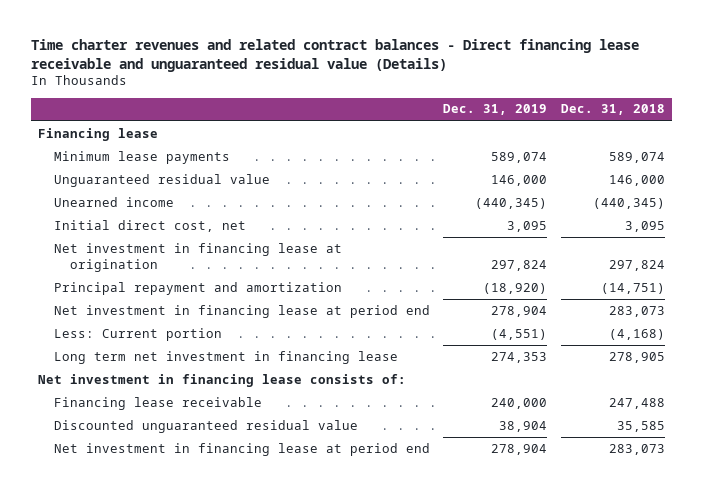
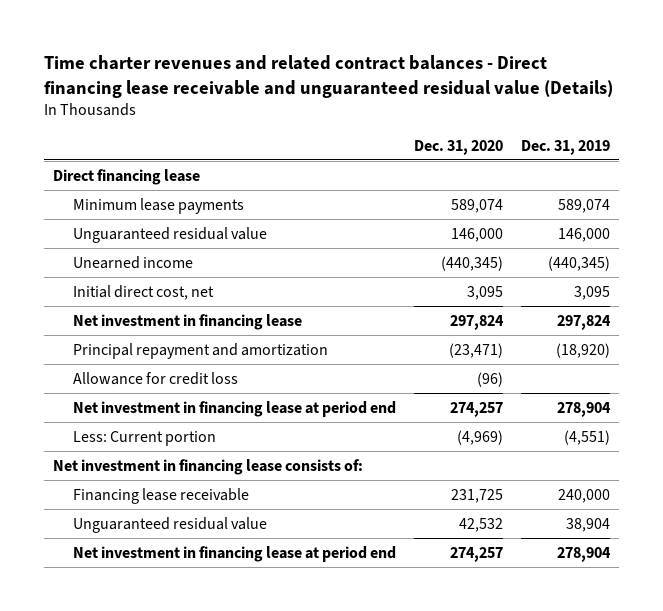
[560,104,665,116] Dec. 31, 2018 -> none
none -> [413,139,503,155] Dec. 31, 2020
[37,127,158,141] Financing lease -> [53,168,201,185] Direct financing lease
[53,242,342,272] Net investment in financing lease at origination -> [72,313,302,330] Net investment in financing lease
none -> [72,371,238,385] Allowance for credit loss
[53,350,398,364] Long term net investment in financing lease -> none
[53,419,358,433] Discounted unguaranteed residual value -> [72,516,267,533] Unguaranteed residual value

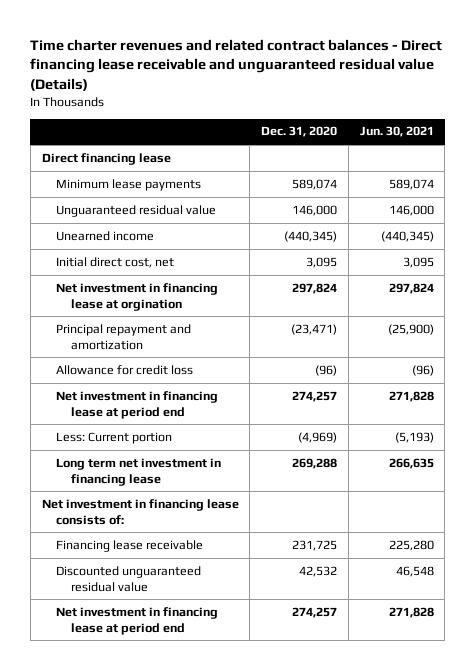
[520,139,610,155] Dec. 31, 2019 -> none
none -> [359,126,434,138] Jun. 30, 2021
[72,313,302,330] Net investment in financing lease -> [56,282,219,311] Net investment in financing lease at orgination
none -> [56,457,222,486] Long term net investment in financing lease
[72,516,267,533] Unguaranteed residual value -> [56,565,202,592] Discounted unguaranteed residual value

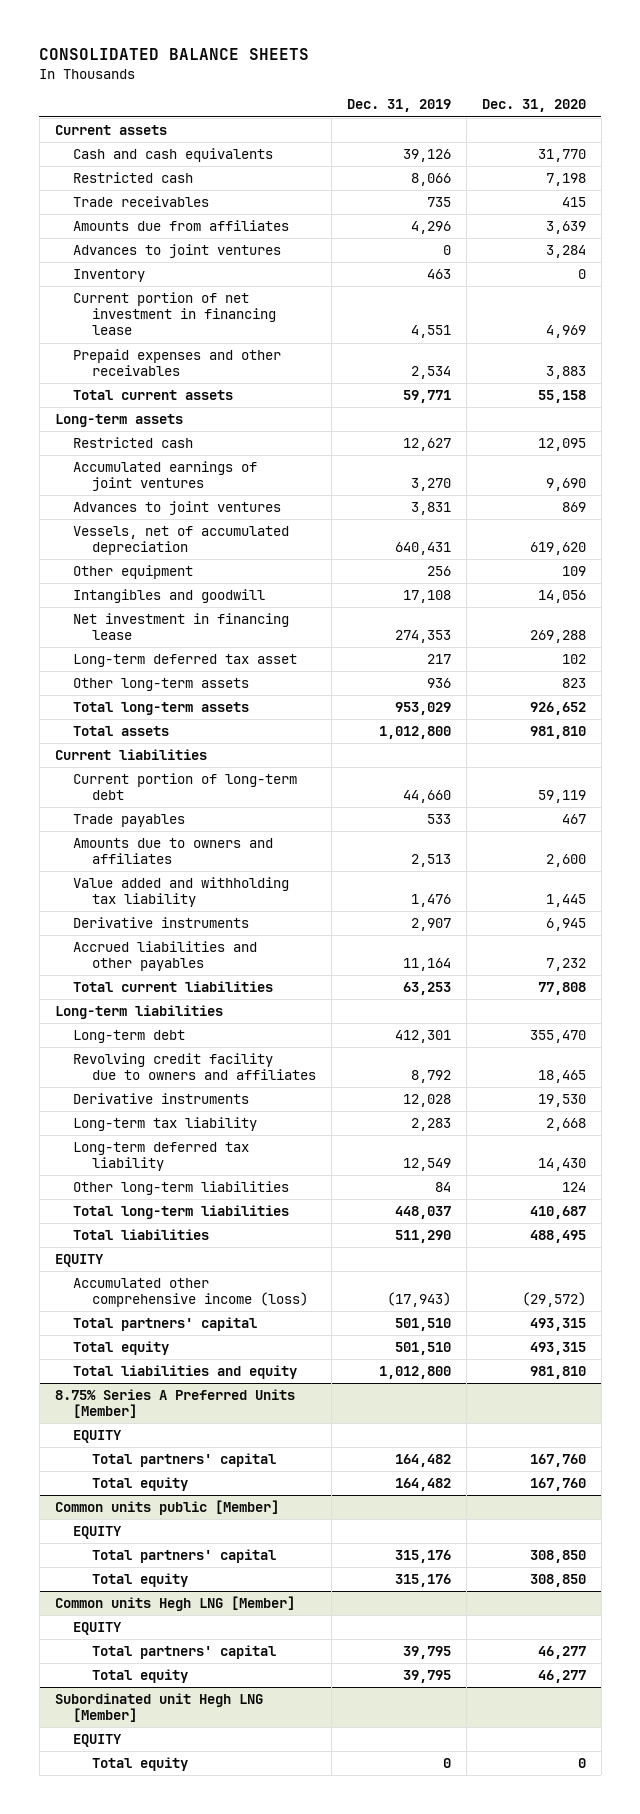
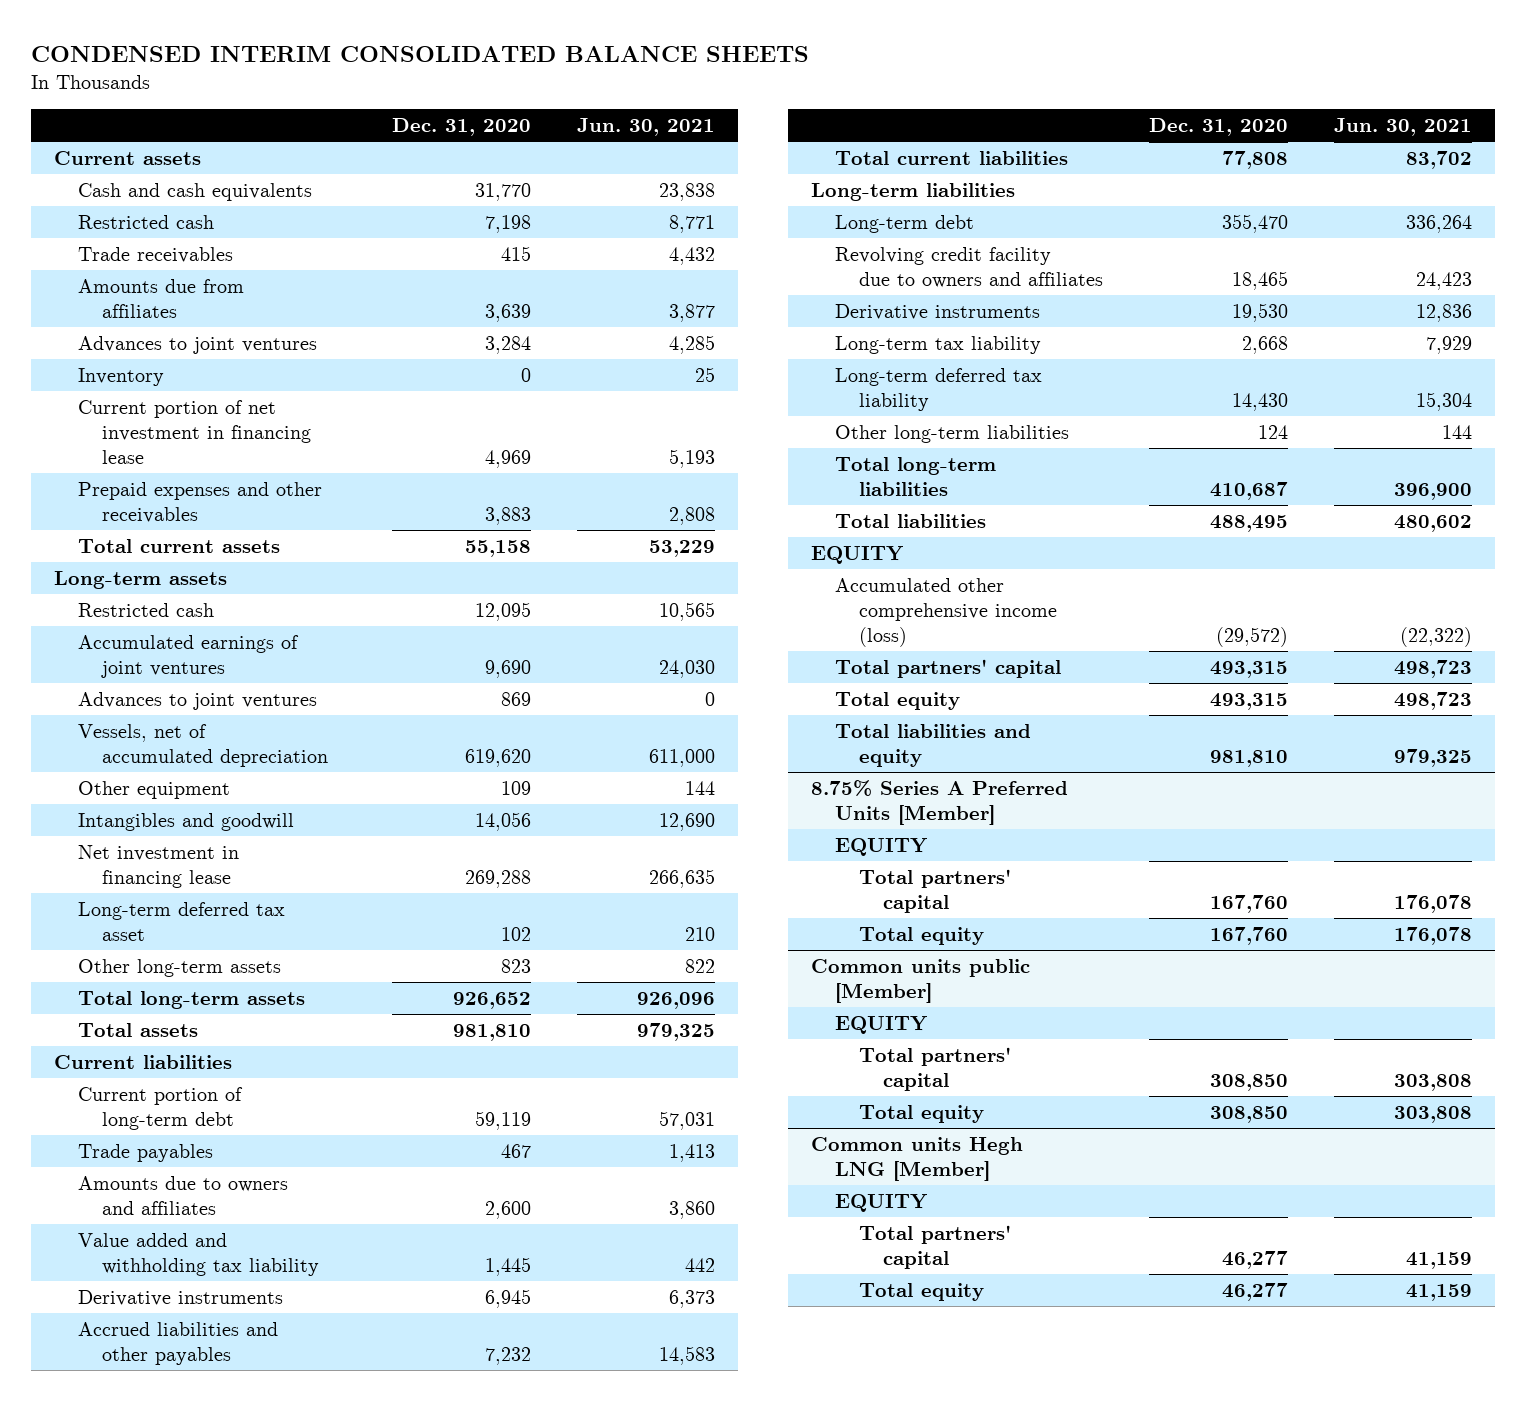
[39,48,310,61] CONSOLIDATED BALANCE SHEETS -> [31,46,810,63] CONDENSED INTERIM CONSOLIDATED BALANCE SHEETS
[346,99,451,113] Dec. 31, 2019 -> none
none -> [577,118,716,137] Jun. 30, 2021
[54,1693,263,1723] Subordinated unit Hegh LNG [Member] -> none
[73,1734,123,1748] EQUITY -> none
[91,1757,188,1772] Total equity -> none

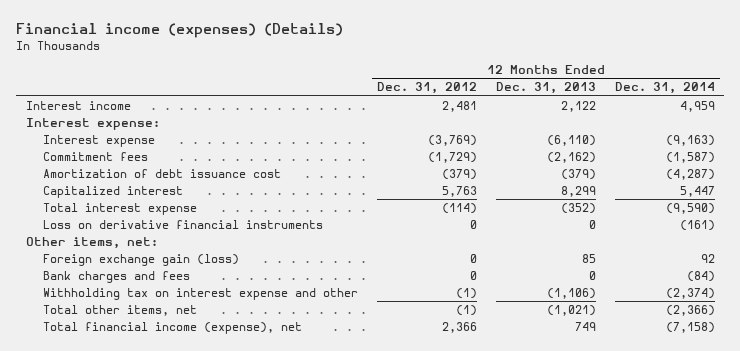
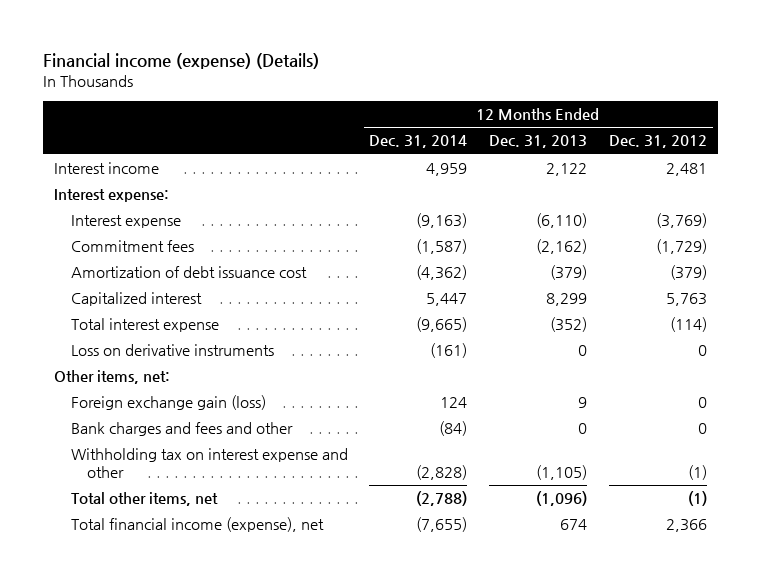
[16,22,344,38] Financial income (expenses) (Details) -> [43,53,320,70] Financial income (expense) (Details)
[665,169,715,181] (4,287) -> [416,265,468,281] (4,362)
[665,203,715,215] (9,590) -> [416,317,468,333] (9,665)
[42,220,323,230] Loss on derivative financial instruments -> [70,344,274,357] Loss on derivative instruments
[581,254,596,264] 85 -> [578,397,588,409] 9
[700,254,715,264] 92 -> [440,397,468,409] 124
[42,271,190,284] Bank charges and fees -> [70,422,293,437] Bank charges and fees and other
[546,288,596,300] (1,106) -> [536,464,588,480] (1,105)
[665,288,715,300] (2,374) -> [416,464,468,480] (2,828)
[546,305,596,317] (1,021) -> [536,491,588,507] (1,096)
[665,305,715,317] (2,366) -> [416,491,468,507] (2,788)
[574,322,596,332] 749 -> [560,519,588,531] 674
[665,322,715,334] (7,158) -> [416,517,468,533] (7,655)

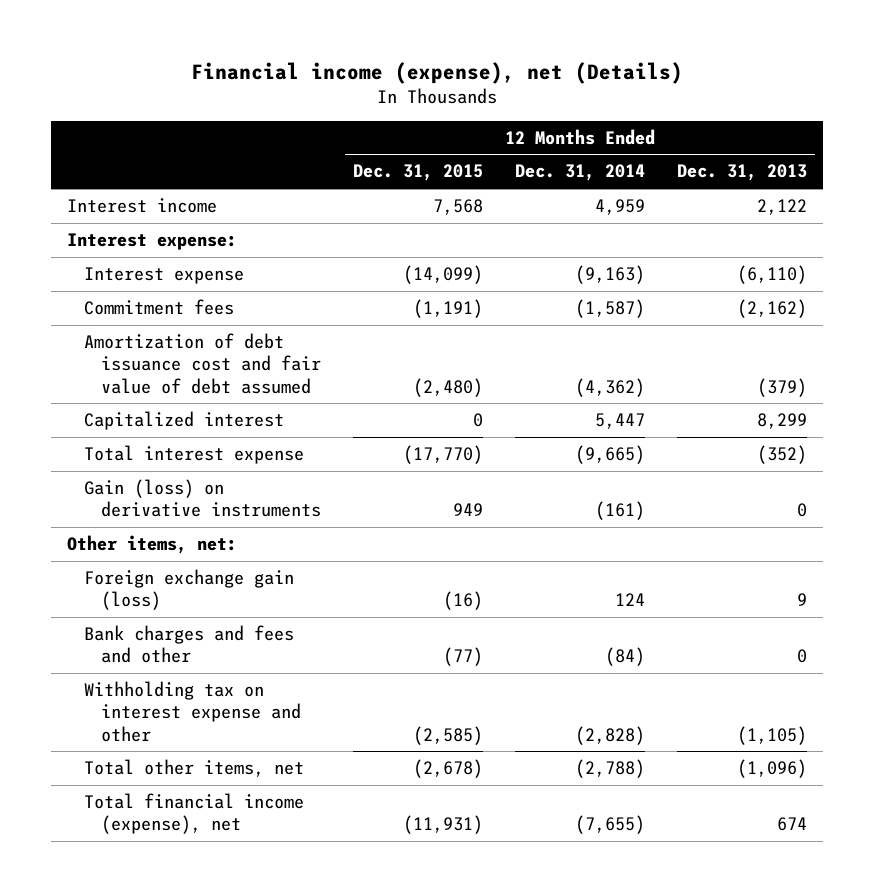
[43,53,320,70] Financial income (expense) (Details) -> [190,61,683,84] Financial income (expense), net (Details)
[609,135,708,149] Dec. 31, 2012 -> none
none -> [353,164,484,182] Dec. 31, 2015
[70,266,307,279] Amortization of debt issuance cost -> [84,333,322,394] Amortization of debt issuance cost and fair value of debt assumed
[70,344,274,357] Loss on derivative instruments -> [84,479,322,518] Gain (loss) on derivative instruments

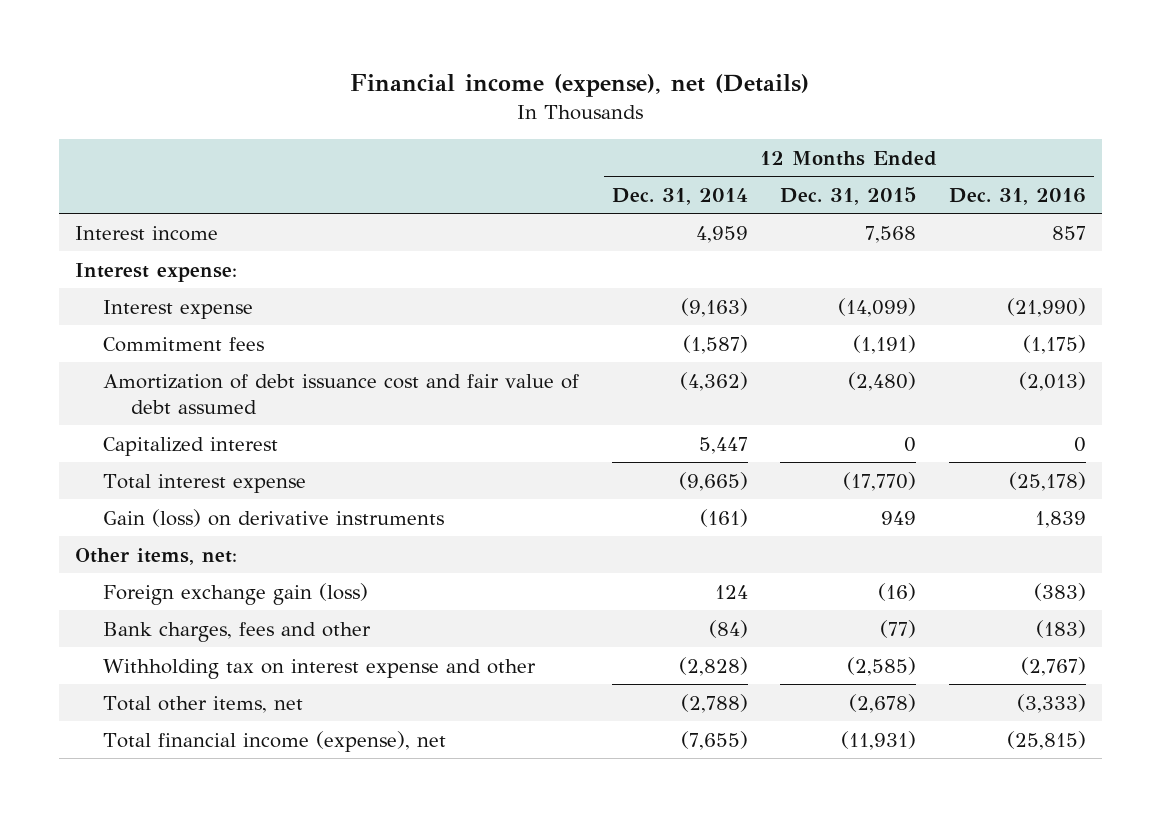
[676,164,807,182] Dec. 31, 2013 -> none
none -> [948,187,1086,205] Dec. 31, 2016
[84,625,295,664] Bank charges and fees and other -> [103,621,372,642] Bank charges, fees and other

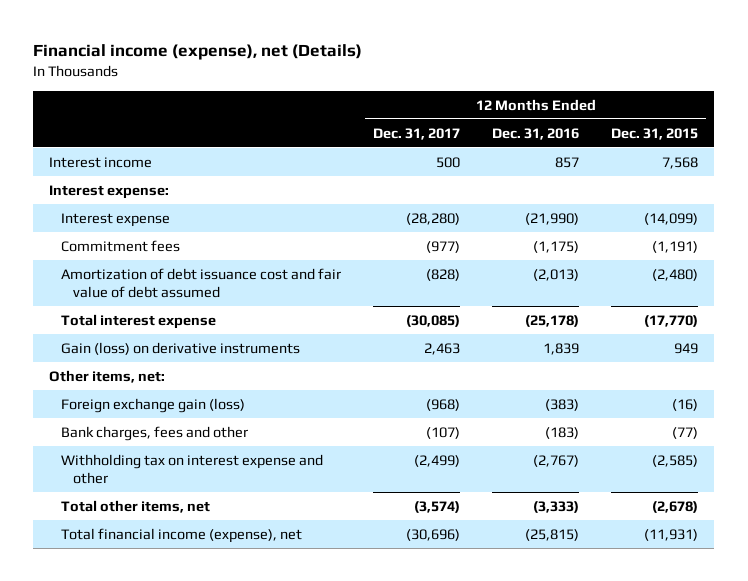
[611,187,748,205] Dec. 31, 2014 -> none
none -> [373,127,461,140] Dec. 31, 2017
[103,436,279,456] Capitalized interest -> none

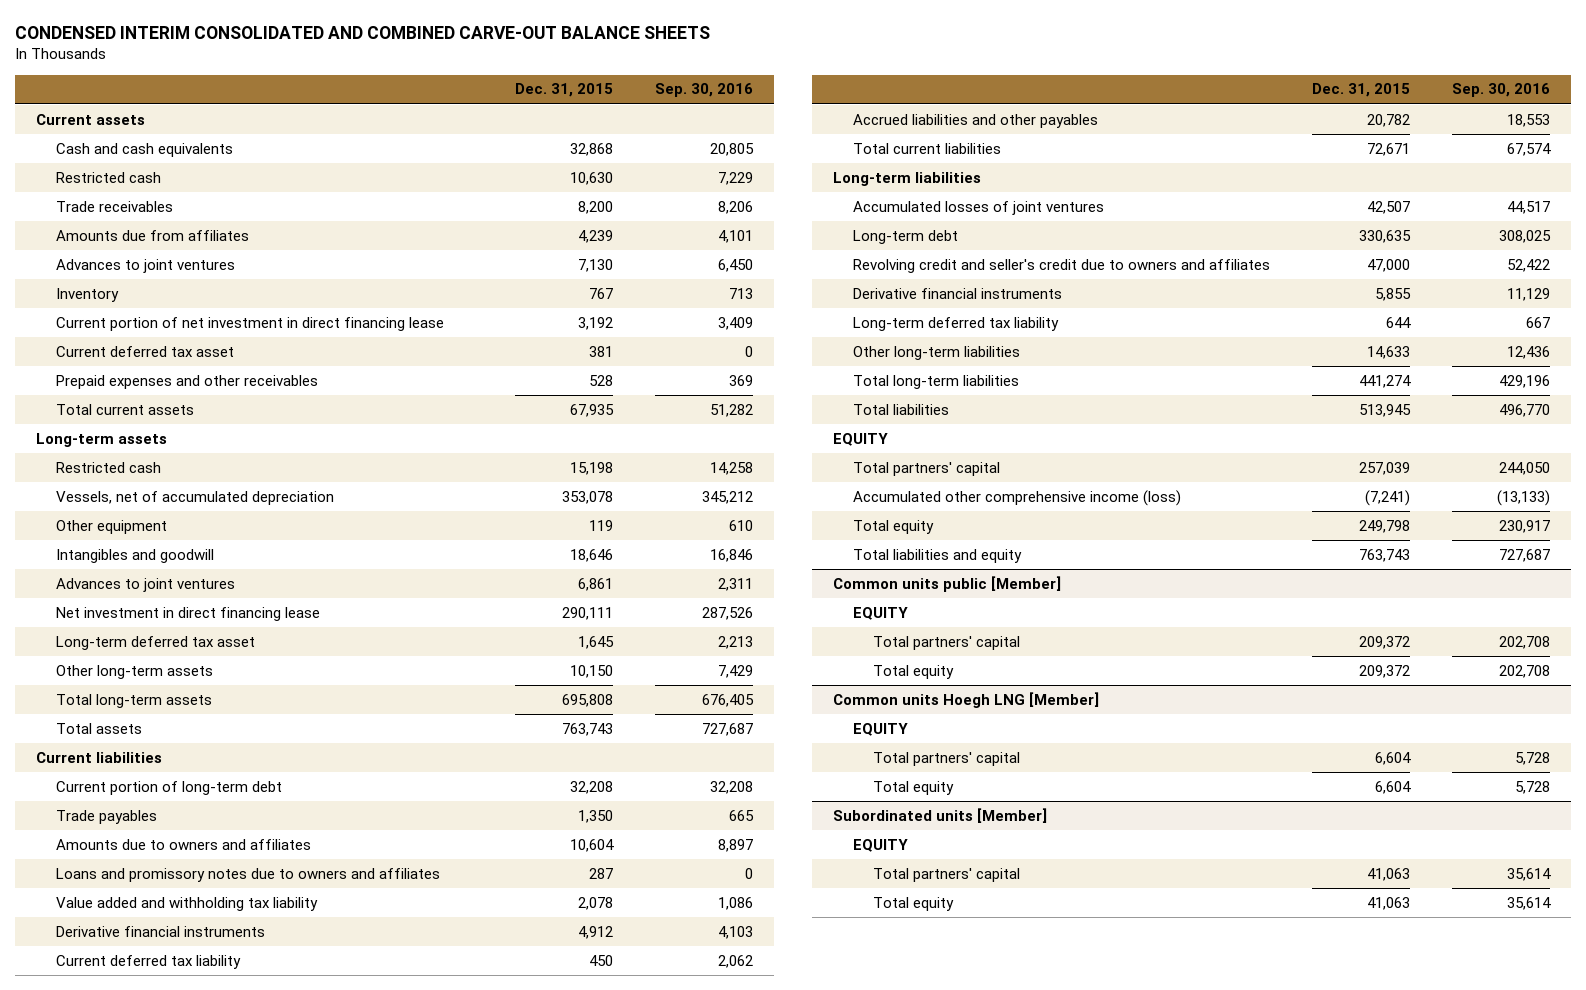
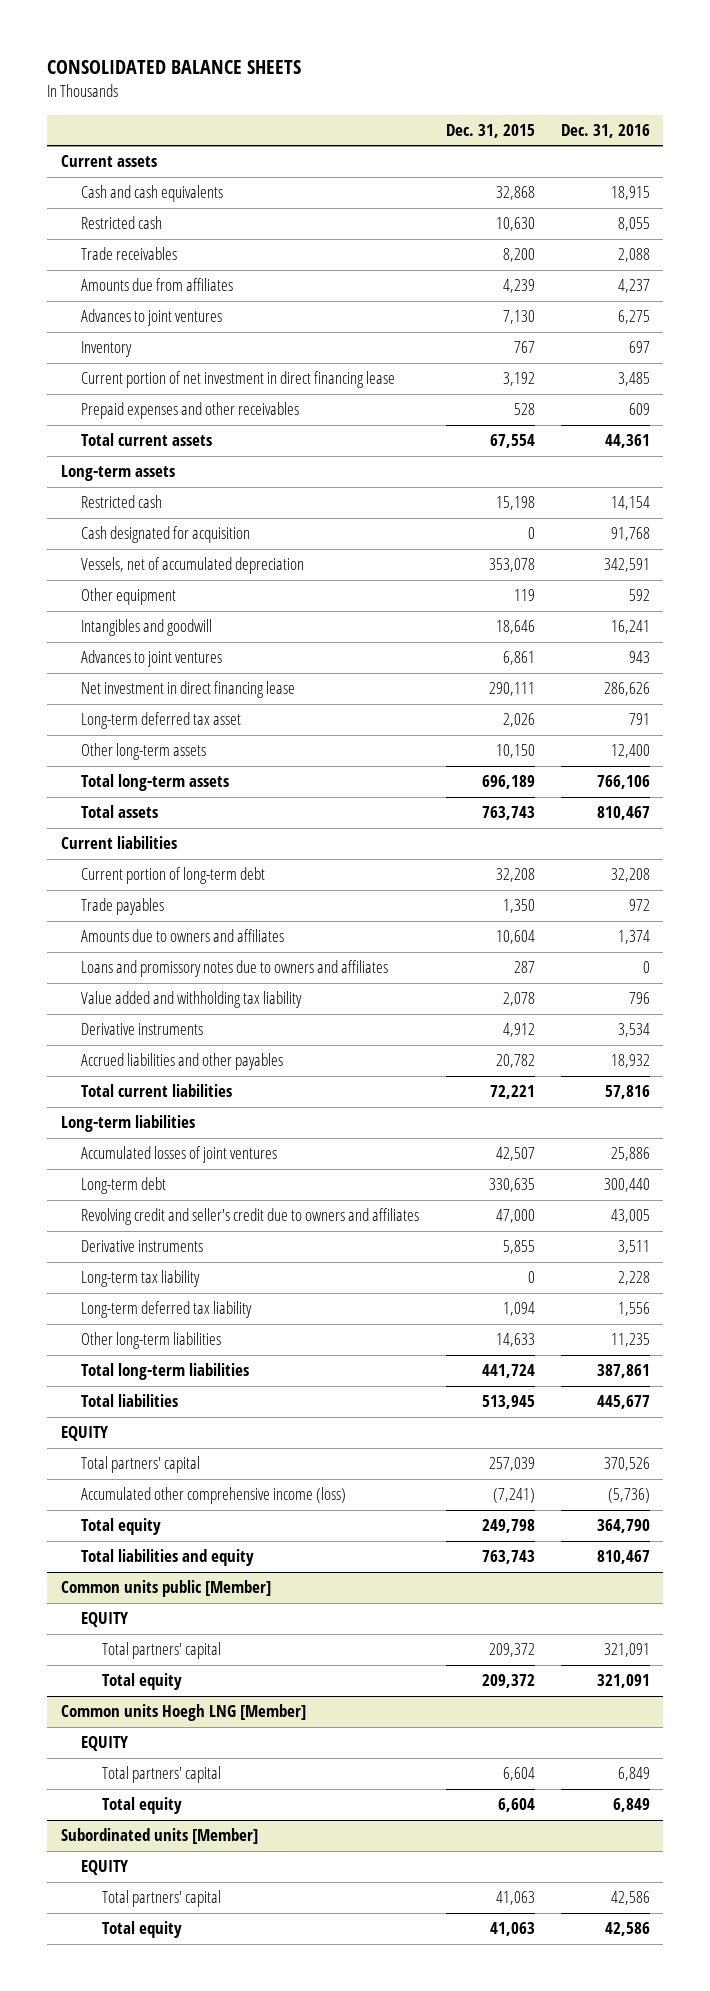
[15,25,711,39] CONDENSED INTERIM CONSOLIDATED AND COMBINED CARVE-OUT BALANCE SHEETS -> [47,60,302,75] CONSOLIDATED BALANCE SHEETS
[655,83,754,98] Sep. 30, 2016 -> none
none -> [560,124,650,139] Dec. 31, 2016
[56,345,235,357] Current deferred tax asset -> none
[570,403,615,417] 67,935 -> [489,434,535,449] 67,554
none -> [81,526,251,544] Cash designated for acquisition
[578,635,615,649] 1,645 -> [502,713,535,728] 2,026
[562,693,614,707] 695,808 -> [481,775,535,790] 696,189
[56,954,242,969] Current deferred tax liability -> none
[56,925,266,937] Derivative financial instruments -> [81,1023,204,1036] Derivative instruments
[1367,142,1411,156] 72,671 -> [489,1085,535,1100] 72,221
[853,287,1063,299] Derivative financial instruments -> [81,1240,204,1253] Derivative instruments
none -> [81,1270,201,1288] Long-term tax liability
[1386,316,1412,328] 644 -> [502,1302,535,1317] 1,094
[1359,374,1412,388] 441,274 -> [481,1364,535,1379] 441,724

